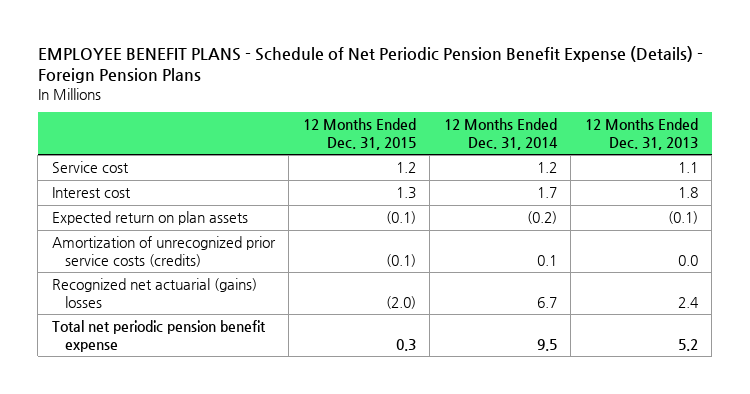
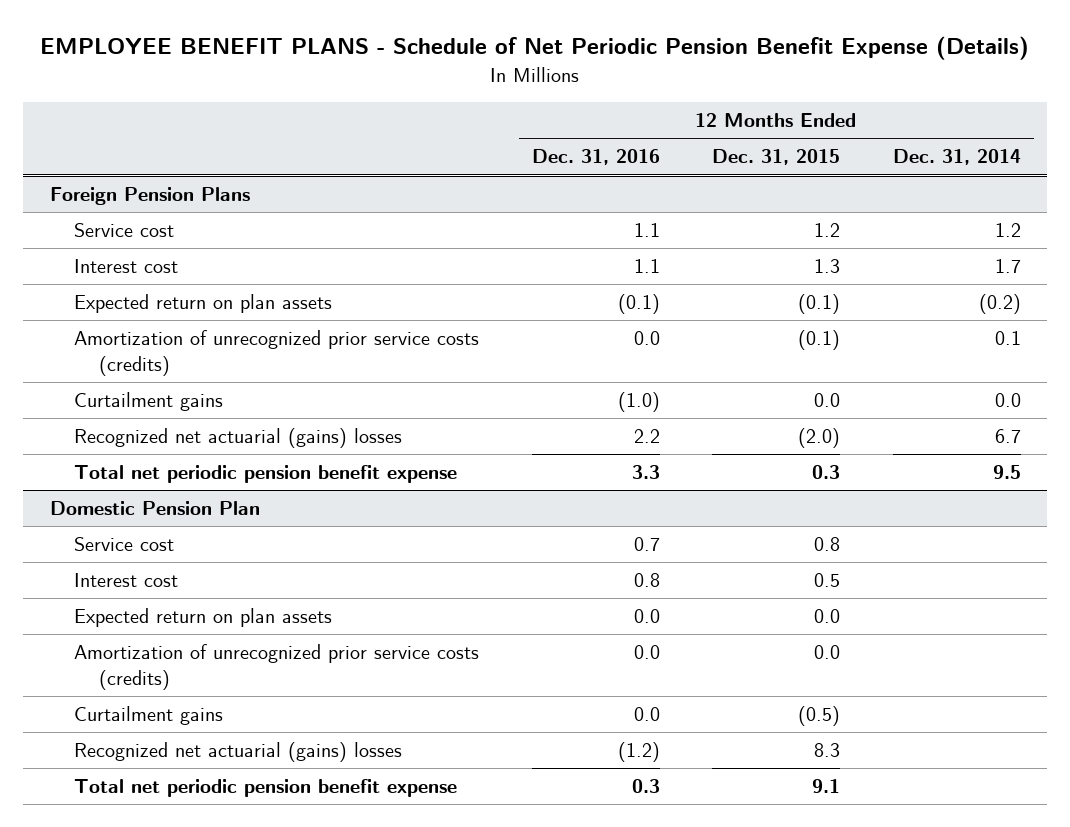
[37,45,703,84] EMPLOYEE BENEFIT PLANS - Schedule of Net Periodic Pension Benefit Expense (Details) - Foreign Pension Plans -> [40,36,1030,61] EMPLOYEE BENEFIT PLANS - Schedule of Net Periodic Pension Benefit Expense (Details)
[584,118,698,150] 12 Months Ended Dec. 31, 2013 -> none
none -> [531,149,660,166] Dec. 31, 2016
none -> [49,187,250,206] Foreign Pension Plans
none -> [74,392,224,412] Curtailment gains
none -> [49,501,260,516] Domestic Pension Plan
none -> [74,537,175,552] Service cost
none -> [74,573,179,588] Interest cost
none -> [74,608,333,628] Expected return on plan assets
none -> [74,644,480,691] Amortization of unrecognized prior service costs (credits)
none -> [74,706,224,726] Curtailment gains
none -> [74,742,403,763] Recognized net actuarial (gains) losses
none -> [74,779,458,798] Total net periodic pension benefit expense

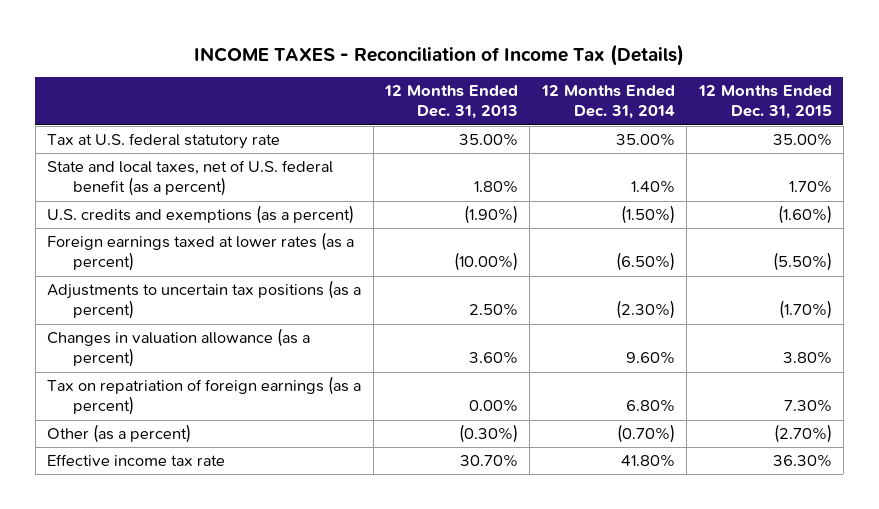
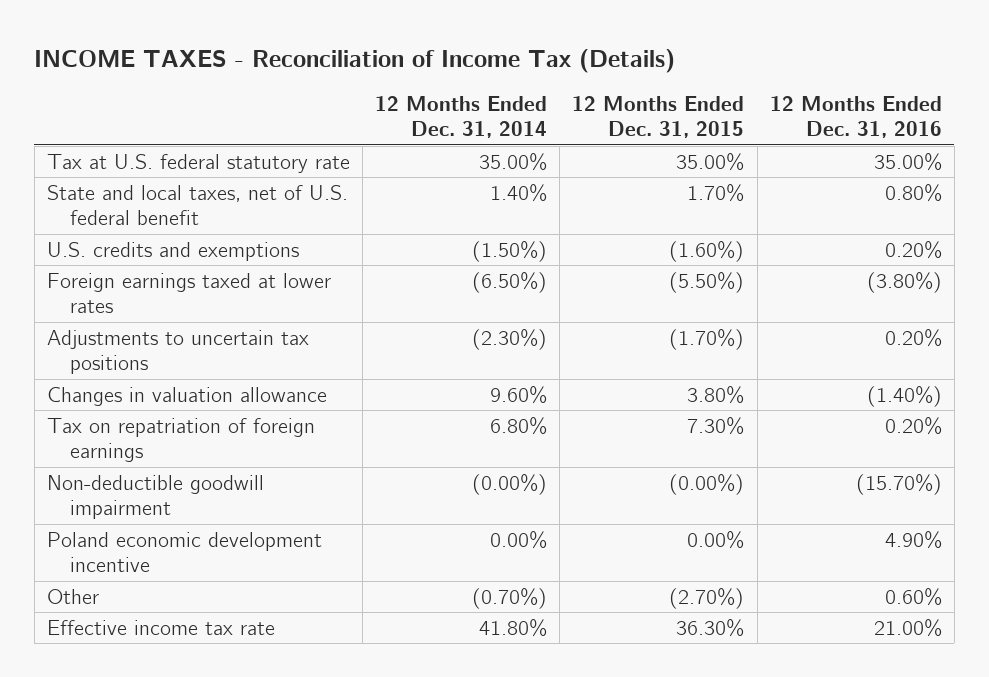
[383,85,518,120] 12 Months Ended Dec. 31, 2013 -> none
none -> [769,95,942,139] 12 Months Ended Dec. 31, 2016
[47,160,334,197] State and local taxes, net of U.S. federal benefit (as a percent) -> [46,184,348,226] State and local taxes, net of U.S. federal benefit
[47,205,355,225] U.S. credits and exemptions (as a percent) -> [46,241,299,261] U.S. credits and exemptions
[47,232,355,272] Foreign earnings taxed at lower rates (as a percent) -> [46,272,331,314] Foreign earnings taxed at lower rates
[47,280,362,320] Adjustments to uncertain tax positions (as a percent) -> [46,329,309,375] Adjustments to uncertain tax positions
[47,328,311,368] Changes in valuation allowance (as a percent) -> [46,386,327,406] Changes in valuation allowance
[47,376,362,416] Tax on repatriation of foreign earnings (as a percent) -> [46,417,315,463] Tax on repatriation of foreign earnings
none -> [46,474,264,520] Non-deductible goodwill impairment
none -> [46,531,322,573] Poland economic development incentive
[47,424,192,444] Other (as a percent) -> [46,588,99,604] Other

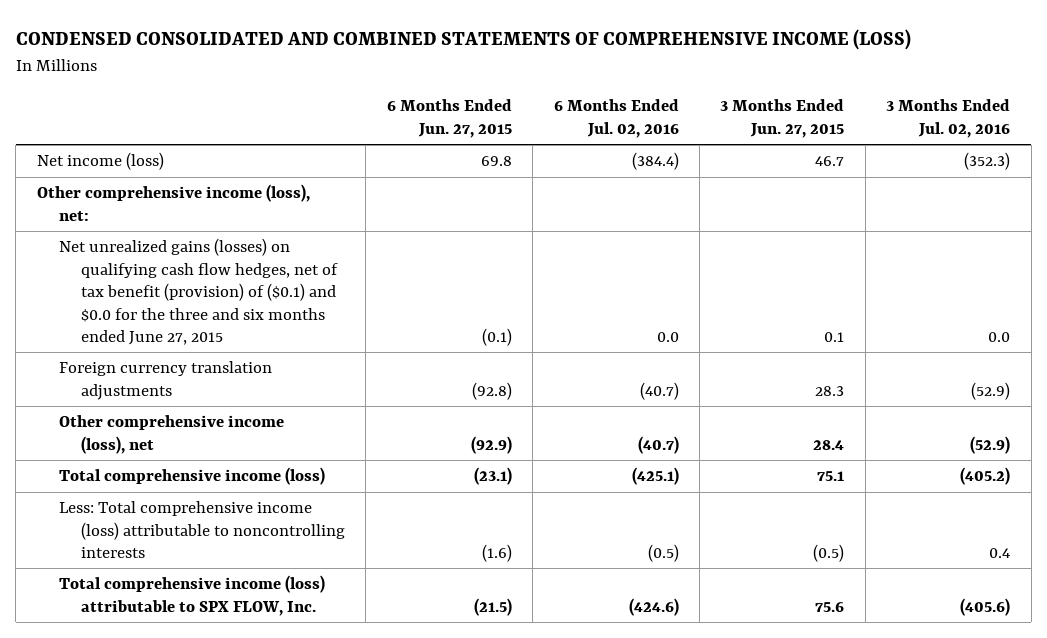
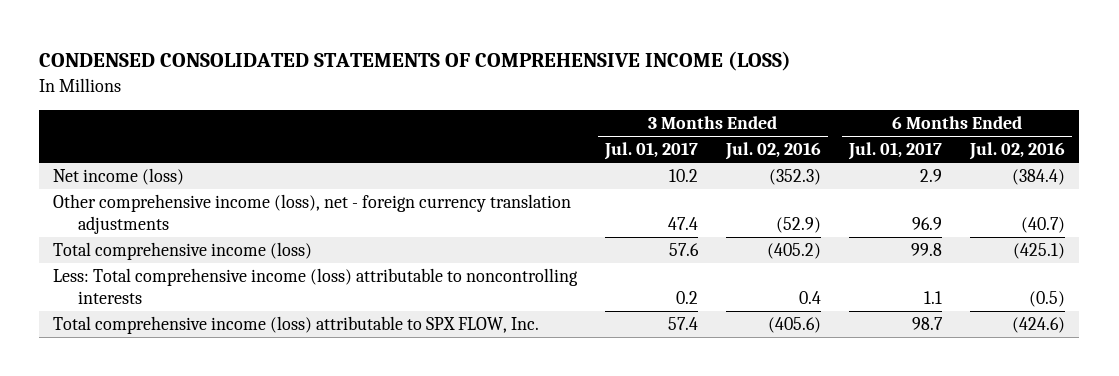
[15,29,911,51] CONDENSED CONSOLIDATED AND COMBINED STATEMENTS OF COMPREHENSIVE INCOME (LOSS) -> [39,51,792,72] CONDENSED CONSOLIDATED STATEMENTS OF COMPREHENSIVE INCOME (LOSS)
[386,99,512,138] 6 Months Ended Jun. 27, 2015 -> none
[720,99,845,138] 3 Months Ended Jun. 27, 2015 -> none
none -> [604,142,699,161] Jul. 01, 2017
none -> [848,142,943,161] Jul. 01, 2017
[36,184,310,221] Other comprehensive income (loss), net: -> none
[58,238,338,346] Net unrealized gains (losses) on qualifying cash flow hedges, net of tax benefit (provision) of ($0.1) and $0.0 for the three and six months ended June 27, 2015 -> none
[58,415,284,454] Other comprehensive income (loss), net -> none
[58,361,272,400] Foreign currency translation adjustments -> [53,194,572,234] Other comprehensive income (loss), net - foreign currency translation adjustments

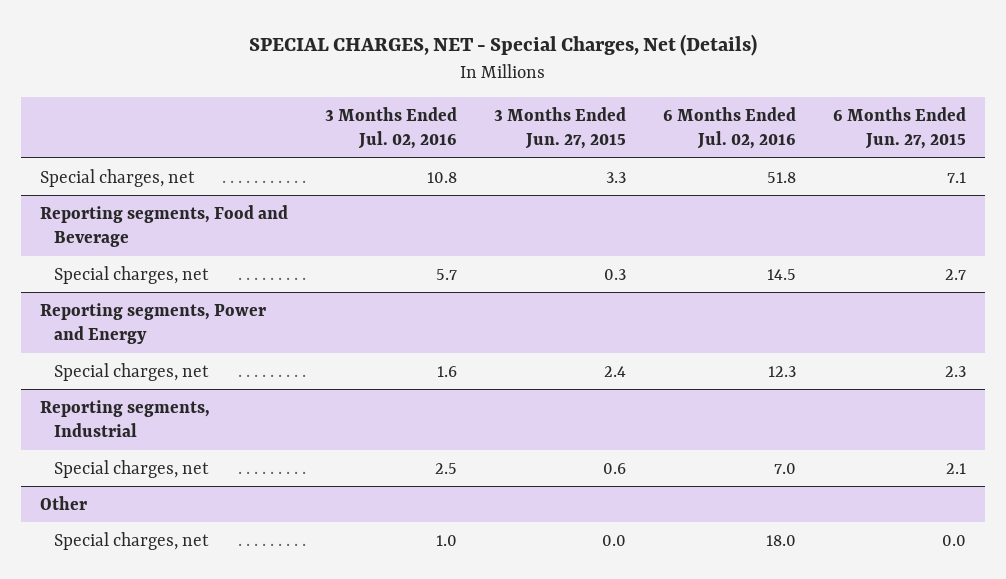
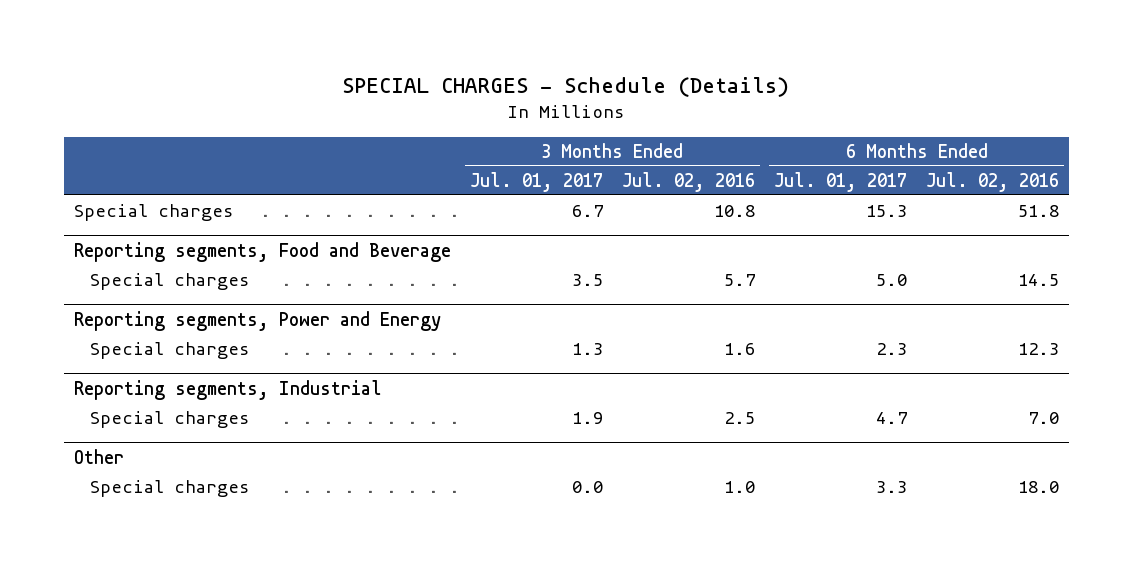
[248,34,757,57] SPECIAL CHARGES, NET - Special Charges, Net (Details) -> [342,77,790,98] SPECIAL CHARGES - Schedule (Details)
[493,106,626,150] 3 Months Ended Jun. 27, 2015 -> none
[833,106,967,150] 6 Months Ended Jun. 27, 2015 -> none
none -> [469,171,603,192] 3 Months Ended Jul. 01, 2017
none -> [774,171,908,192] 6 Months Ended Jul. 01, 2017
[39,168,195,187] Special charges, net -> [73,203,233,221] Special charges
[54,265,210,284] Special charges, net -> [89,272,249,290] Special charges
[54,362,210,381] Special charges, net -> [89,341,249,359] Special charges
[54,459,210,478] Special charges, net -> [89,410,249,428] Special charges
[54,531,210,550] Special charges, net -> [89,479,249,497] Special charges

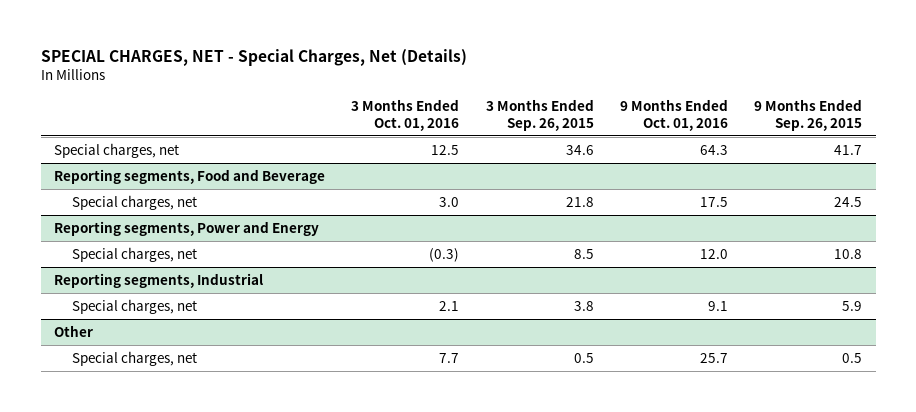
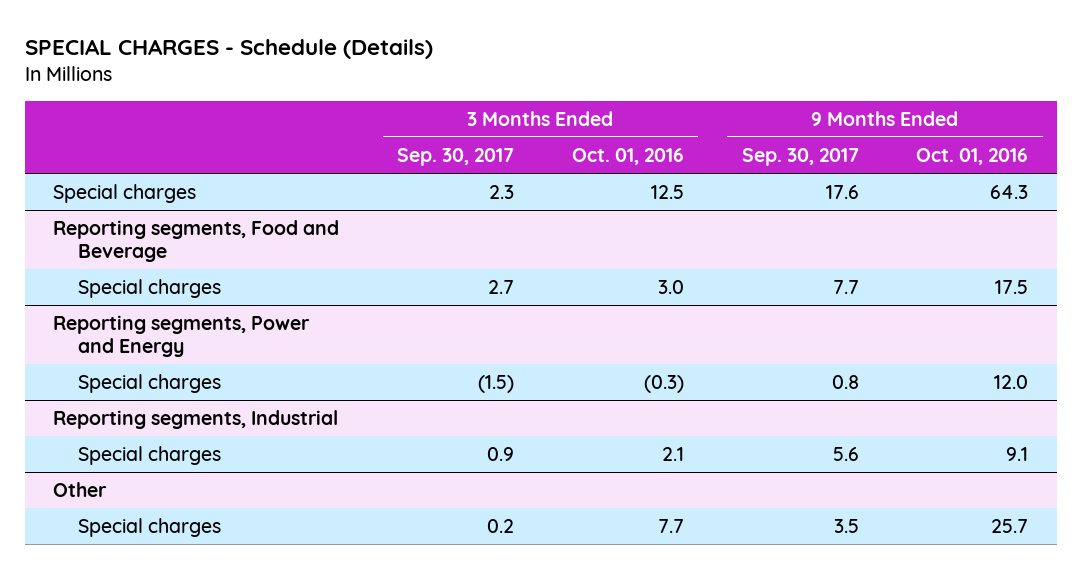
[40,48,467,66] SPECIAL CHARGES, NET - Special Charges, Net (Details) -> [24,38,433,59] SPECIAL CHARGES - Schedule (Details)
[485,99,594,131] 3 Months Ended Sep. 26, 2015 -> none
[754,99,863,131] 9 Months Ended Sep. 26, 2015 -> none
none -> [397,148,515,167] Sep. 30, 2017
none -> [741,148,859,167] Sep. 30, 2017
[53,142,179,158] Special charges, net -> [53,184,197,204] Special charges
[72,194,198,210] Special charges, net -> [77,279,221,299] Special charges
[72,246,198,262] Special charges, net -> [77,374,221,394] Special charges
[72,298,198,314] Special charges, net -> [77,446,221,466] Special charges
[72,350,198,366] Special charges, net -> [77,518,221,538] Special charges

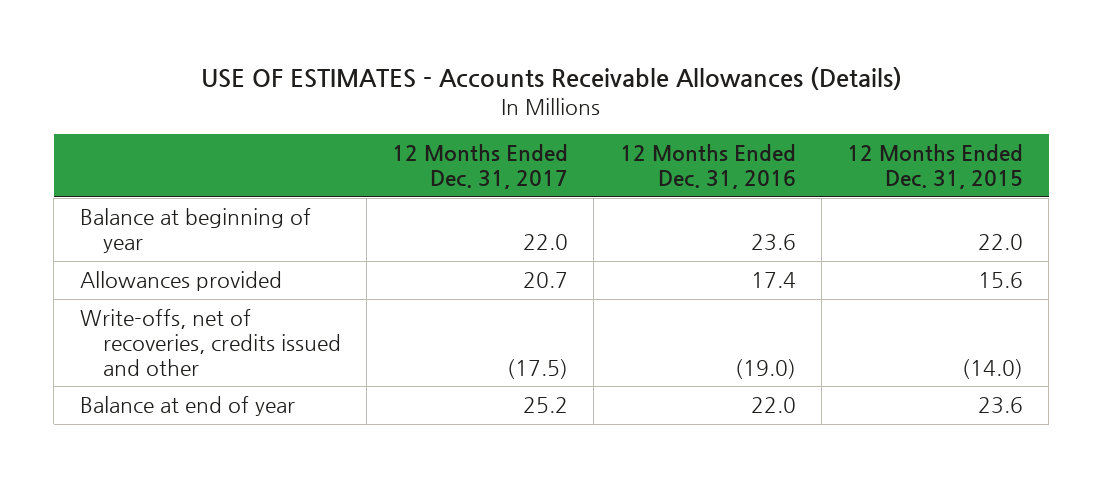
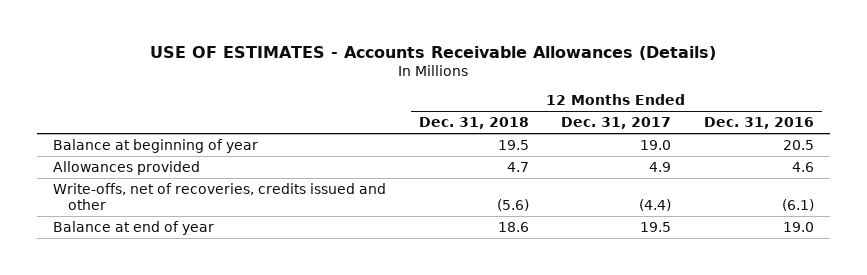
[846,144,1023,190] 12 Months Ended Dec. 31, 2015 -> none
none -> [418,117,529,130] Dec. 31, 2018
[523,233,569,250] 22.0 -> [640,139,672,150] 19.0
[750,233,796,251] 23.6 -> [782,139,814,150] 20.5
[523,272,569,289] 20.7 -> [649,161,672,172] 4.9
[750,272,796,289] 17.4 -> [791,161,814,172] 4.6
[507,358,569,379] (17.5) -> [639,199,672,212] (4.4)
[734,358,796,379] (19.0) -> [781,199,814,212] (6.1)
[523,397,569,414] 25.2 -> [640,221,672,232] 19.5
[750,397,796,414] 22.0 -> [782,221,814,232] 19.0

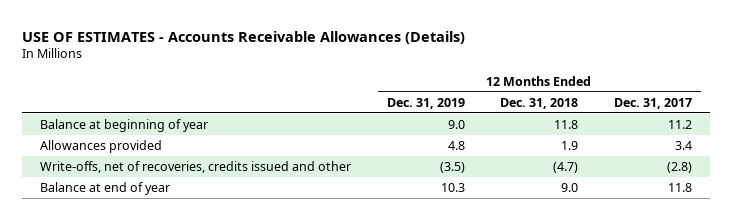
[703,117,814,130] Dec. 31, 2016 -> none
none -> [386,97,465,109] Dec. 31, 2019
[497,139,529,150] 19.5 -> [554,119,579,129] 11.8
[640,139,672,150] 19.0 -> [667,119,692,129] 11.2
[506,161,529,172] 4.7 -> [561,140,579,150] 1.9
[649,161,672,172] 4.9 -> [674,140,692,150] 3.4
[496,199,529,212] (5.6) -> [553,161,579,173] (4.7)
[639,199,672,212] (4.4) -> [666,161,692,173] (2.8)
[497,221,529,232] 18.6 -> [561,182,579,192] 9.0
[640,221,672,232] 19.5 -> [667,182,692,192] 11.8

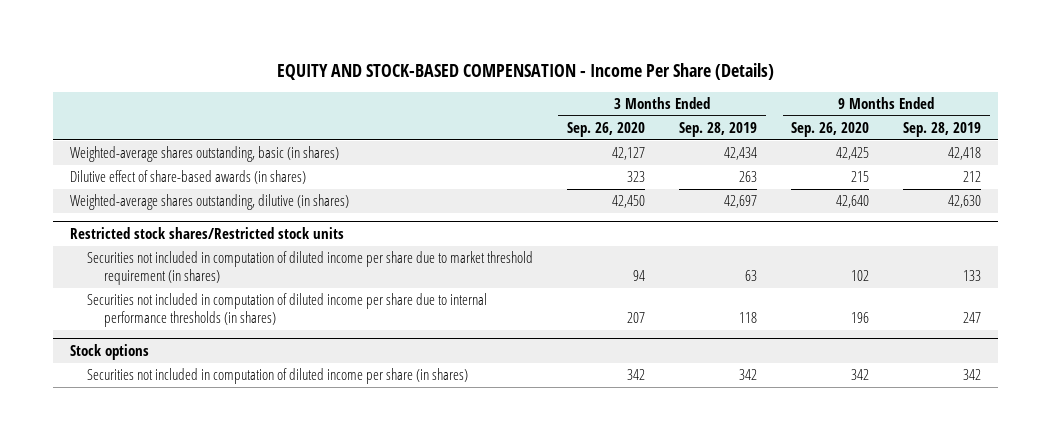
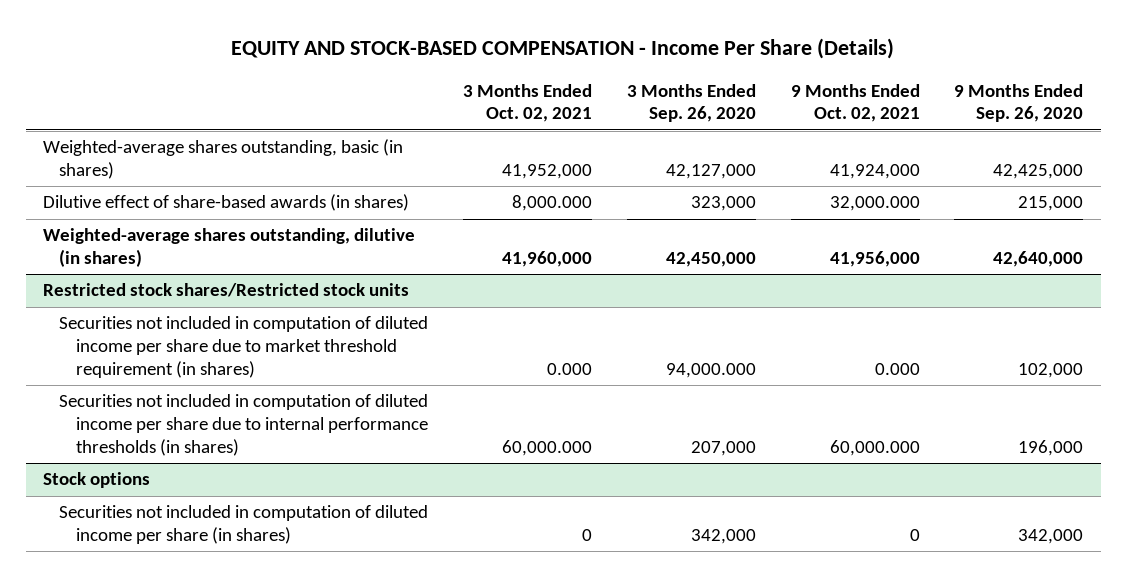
[679,122,758,138] Sep. 28, 2019 -> none
[903,122,982,138] Sep. 28, 2019 -> none
none -> [463,83,593,123] 3 Months Ended Oct. 02, 2021
none -> [790,83,920,123] 9 Months Ended Oct. 02, 2021
[612,147,646,161] 42,127 -> [665,164,756,180] 42,127,000
[836,147,870,161] 42,425 -> [993,164,1084,180] 42,425,000
[627,171,646,183] 323 -> [690,196,756,212] 323,000
[851,171,870,183] 215 -> [1018,196,1084,212] 215,000
[612,195,646,209] 42,450 -> [665,252,756,268] 42,450,000
[836,195,870,209] 42,640 -> [993,251,1084,268] 42,640,000
[633,270,646,282] 94 -> [665,363,756,379] 94,000.000
[851,270,870,282] 102 -> [1018,363,1084,379] 102,000
[627,312,646,324] 207 -> [690,441,756,457] 207,000
[851,312,870,324] 196 -> [1018,440,1084,457] 196,000
[627,369,646,381] 342 -> [690,529,756,545] 342,000
[851,369,870,381] 342 -> [1018,529,1084,545] 342,000

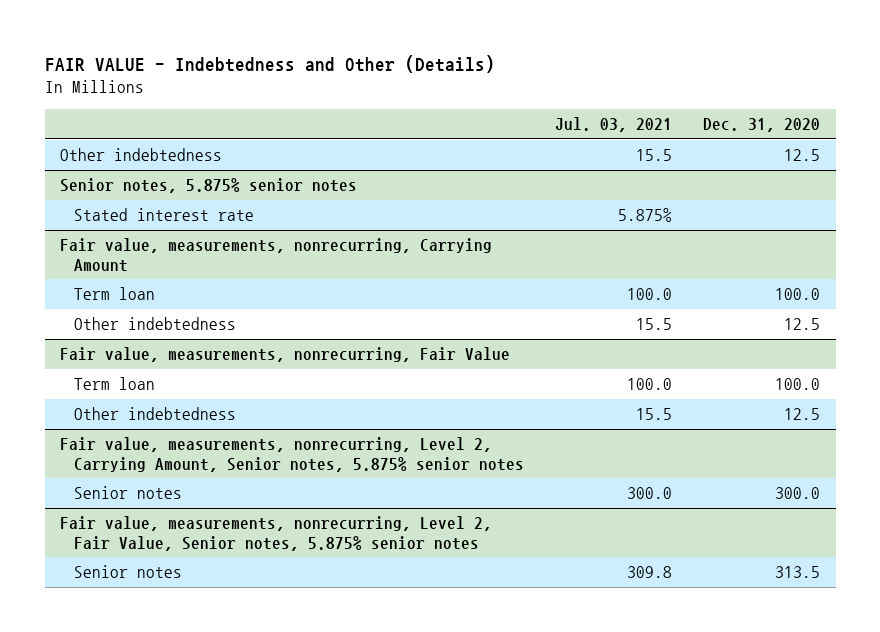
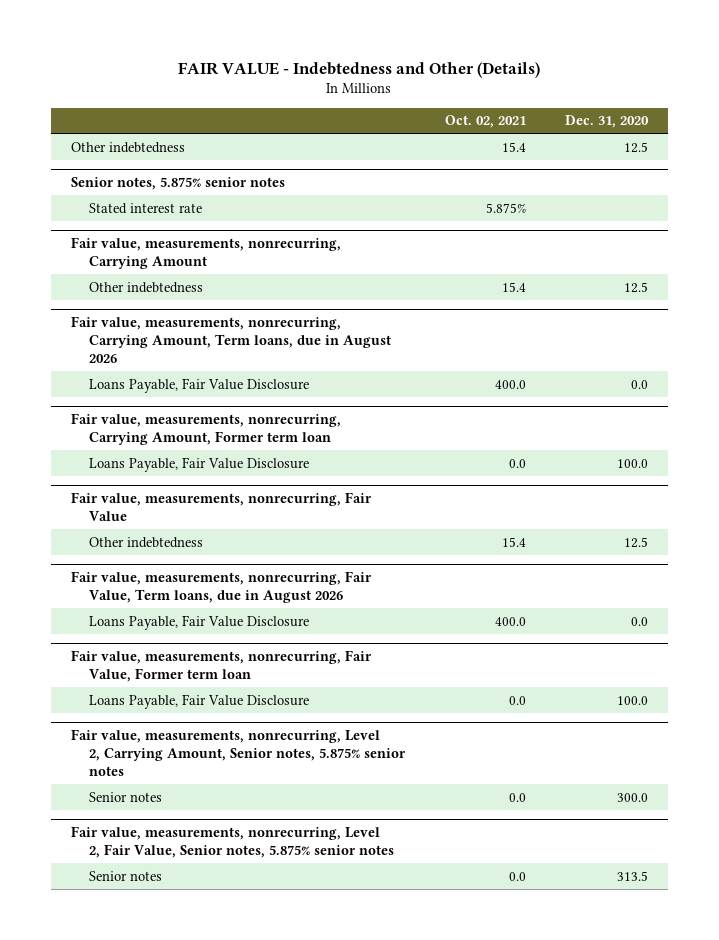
[555,117,673,133] Jul. 03, 2021 -> none
none -> [444,115,526,129] Oct. 02, 2021
[74,287,156,301] Term loan -> none
none -> [70,315,391,363] Fair value, measurements, nonrecurring, Carrying Amount, Term loans, due in August 2026
none -> [88,377,309,393] Loans Payable, Fair Value Disclosure
none -> [70,412,341,445] Fair value, measurements, nonrecurring, Carrying Amount, Former term loan
none -> [88,456,309,472] Loans Payable, Fair Value Disclosure
[74,377,156,391] Term loan -> none
none -> [70,570,372,603] Fair value, measurements, nonrecurring, Fair Value, Term loans, due in August 2026
none -> [88,614,309,630] Loans Payable, Fair Value Disclosure
none -> [70,649,372,682] Fair value, measurements, nonrecurring, Fair Value, Former term loan
none -> [88,693,309,709] Loans Payable, Fair Value Disclosure

